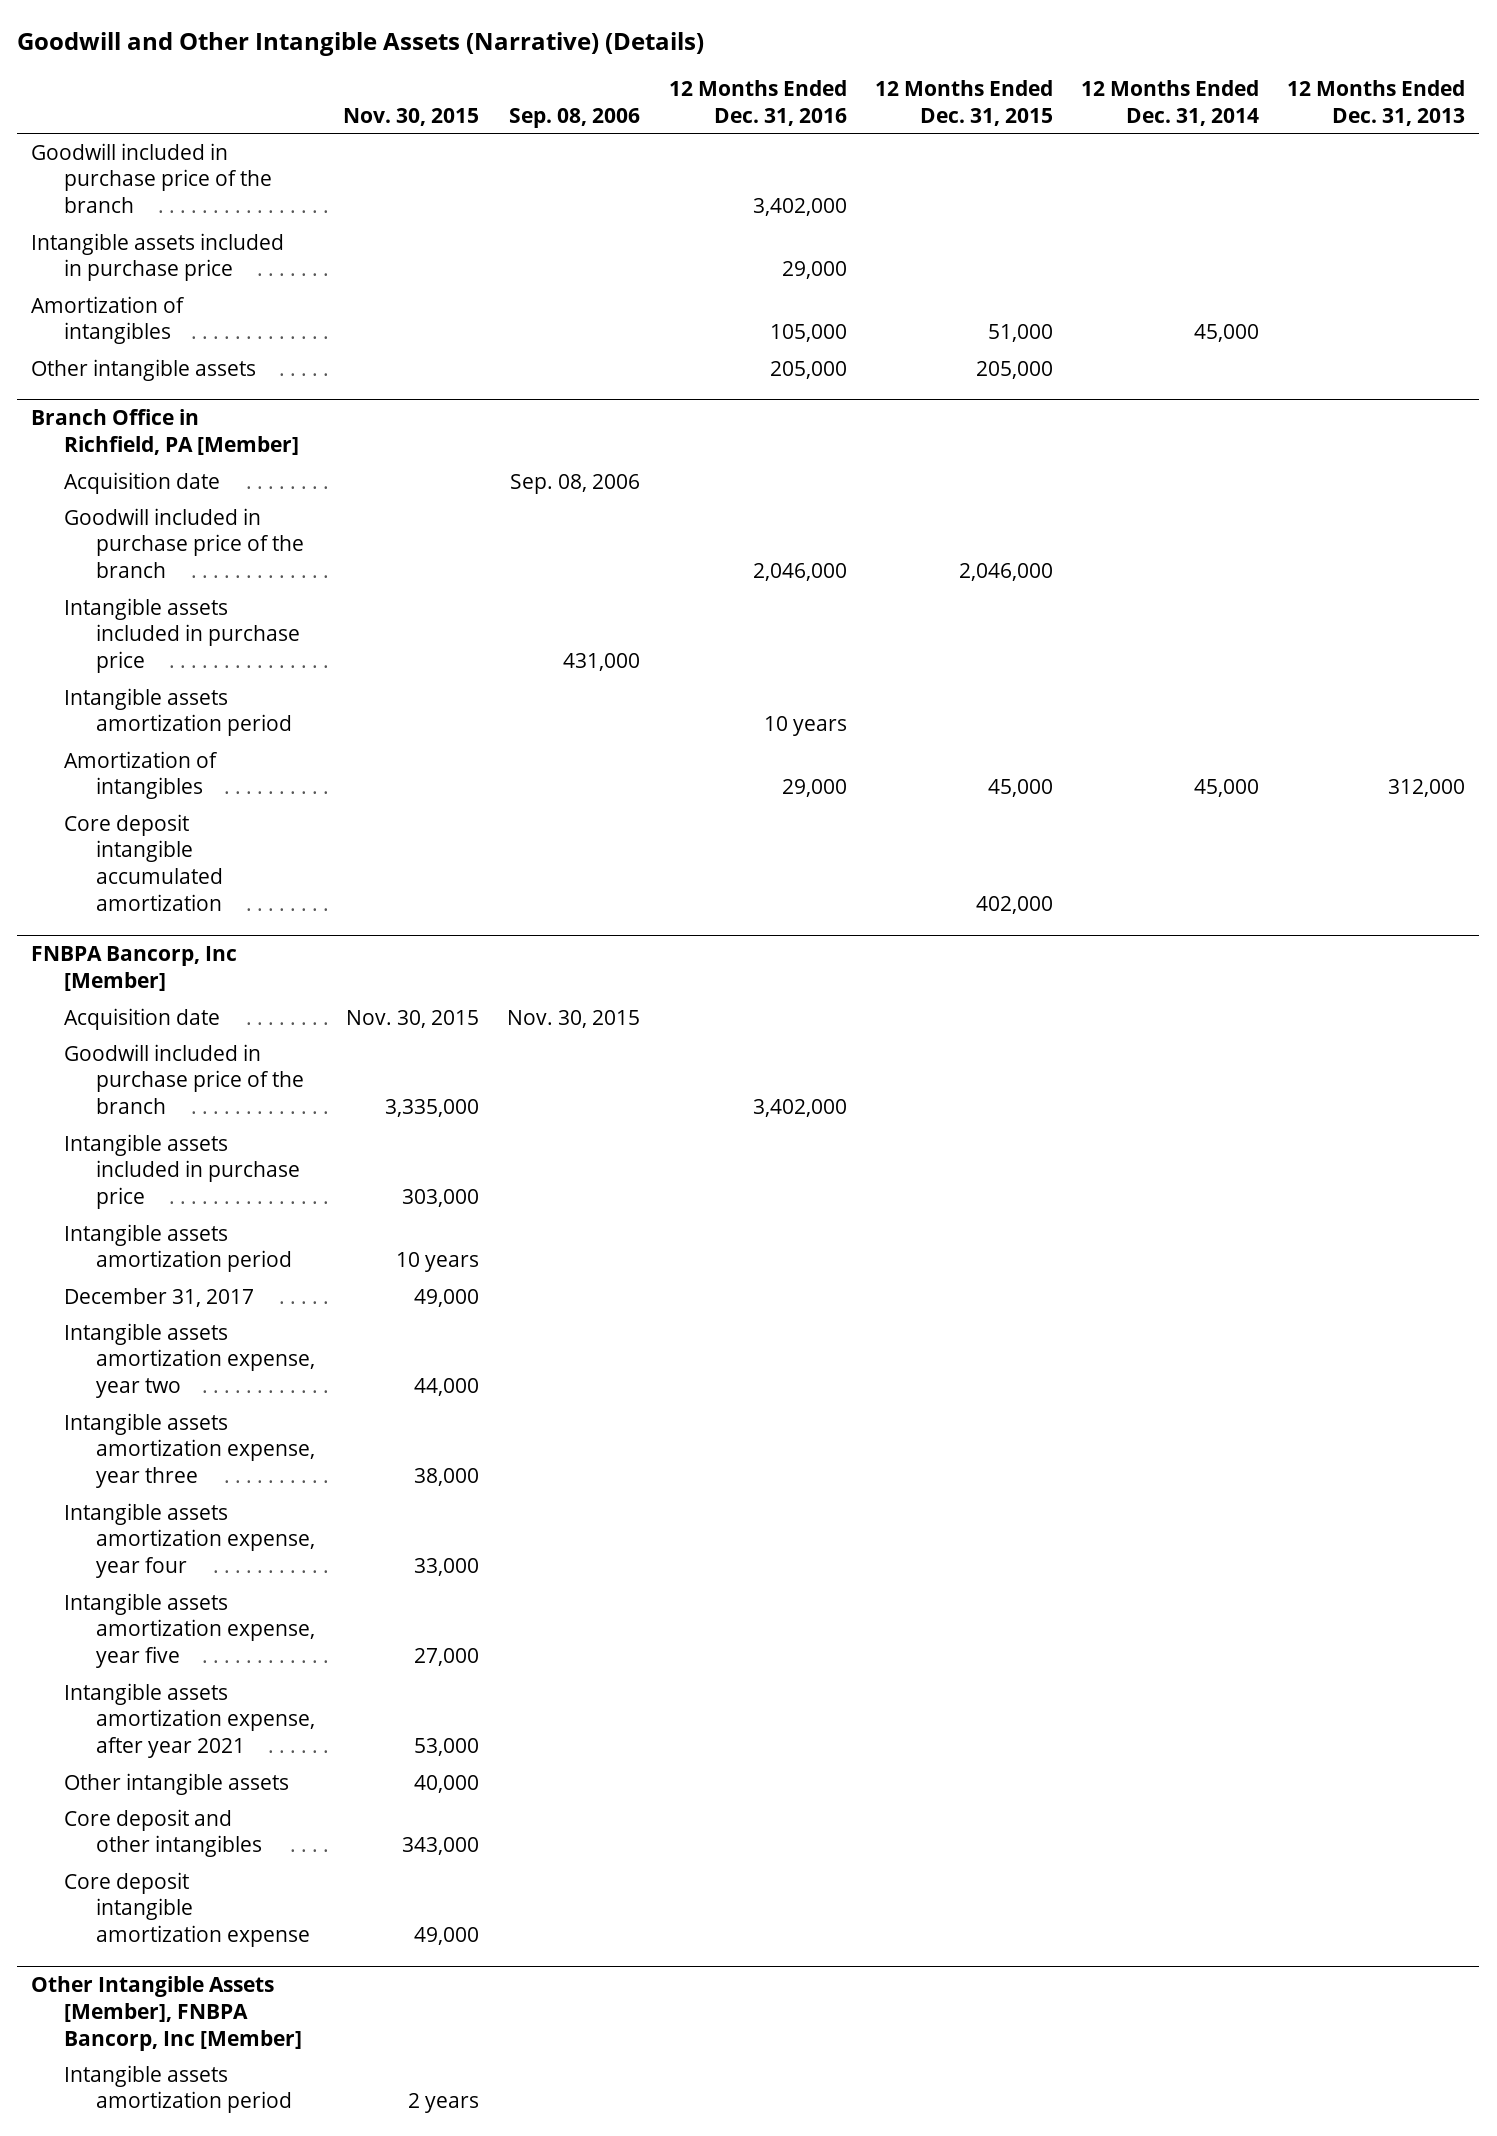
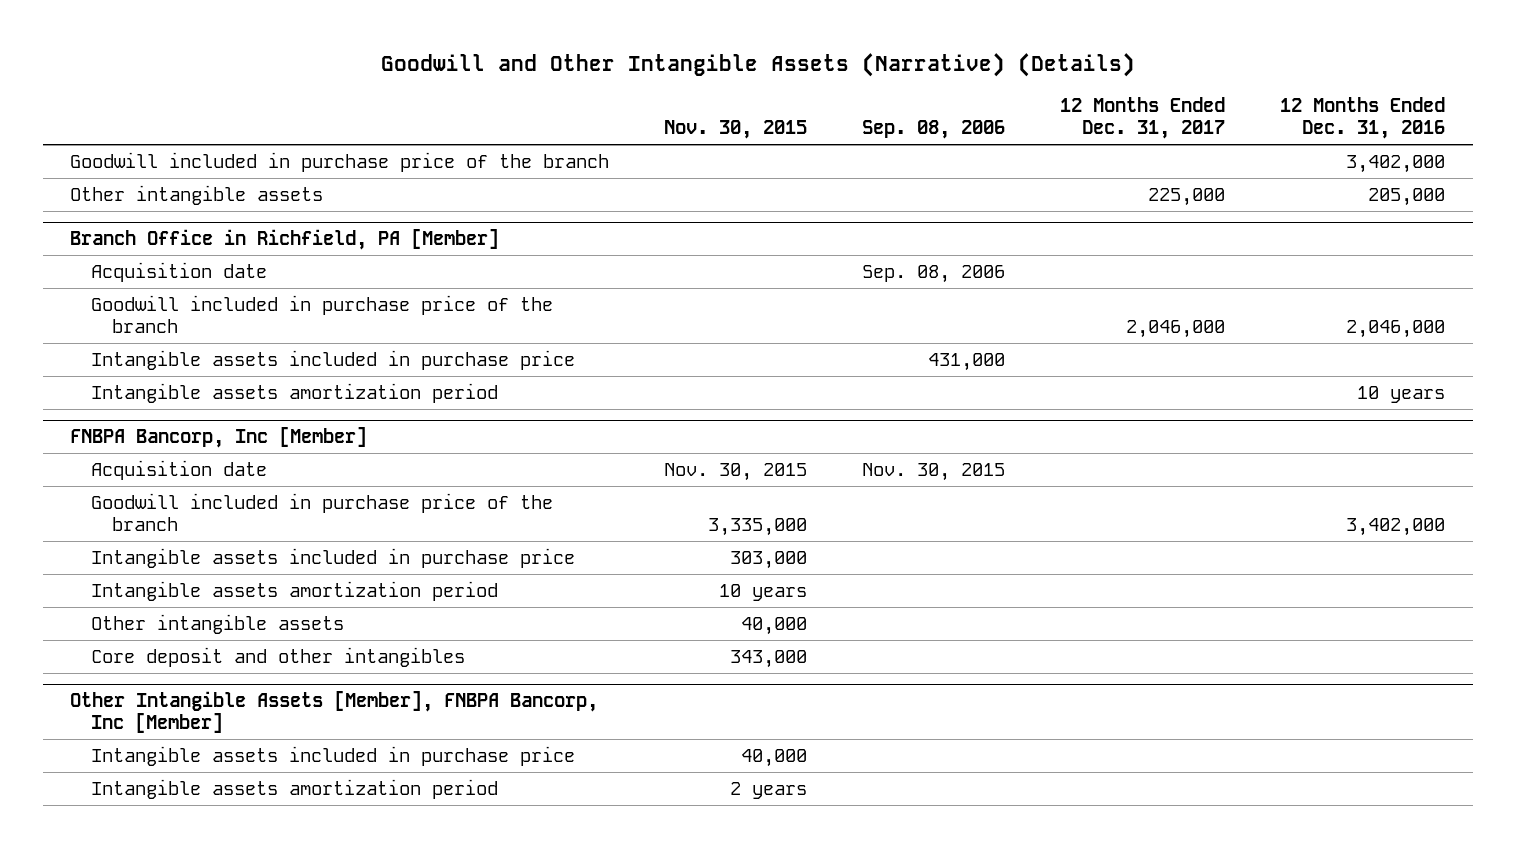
[874,79,1053,126] 12 Months Ended Dec. 31, 2015 -> none
[1080,79,1259,126] 12 Months Ended Dec. 31, 2014 -> none
[1287,79,1466,126] 12 Months Ended Dec. 31, 2013 -> none
none -> [1060,97,1226,140] 12 Months Ended Dec. 31, 2017
[31,232,285,282] Intangible assets included in purchase price -> none
[31,295,186,345] Amortization of intangibles -> none
[63,750,218,800] Amortization of intangibles -> none
[63,813,223,912] Core deposit intangible accumulated amortization -> none
[63,1287,254,1307] December 31, 2017 -> none
[63,1322,315,1399] Intangible assets amortization expense, year two -> none
[63,1412,315,1489] Intangible assets amortization expense, year three -> none
[63,1502,315,1579] Intangible assets amortization expense, year four -> none
[63,1592,315,1669] Intangible assets amortization expense, year five -> none
[63,1682,315,1759] Intangible assets amortization expense, after year 2021 -> none
[63,1871,310,1948] Core deposit intangible amortization expense -> none
none -> [91,745,576,766] Intangible assets included in purchase price

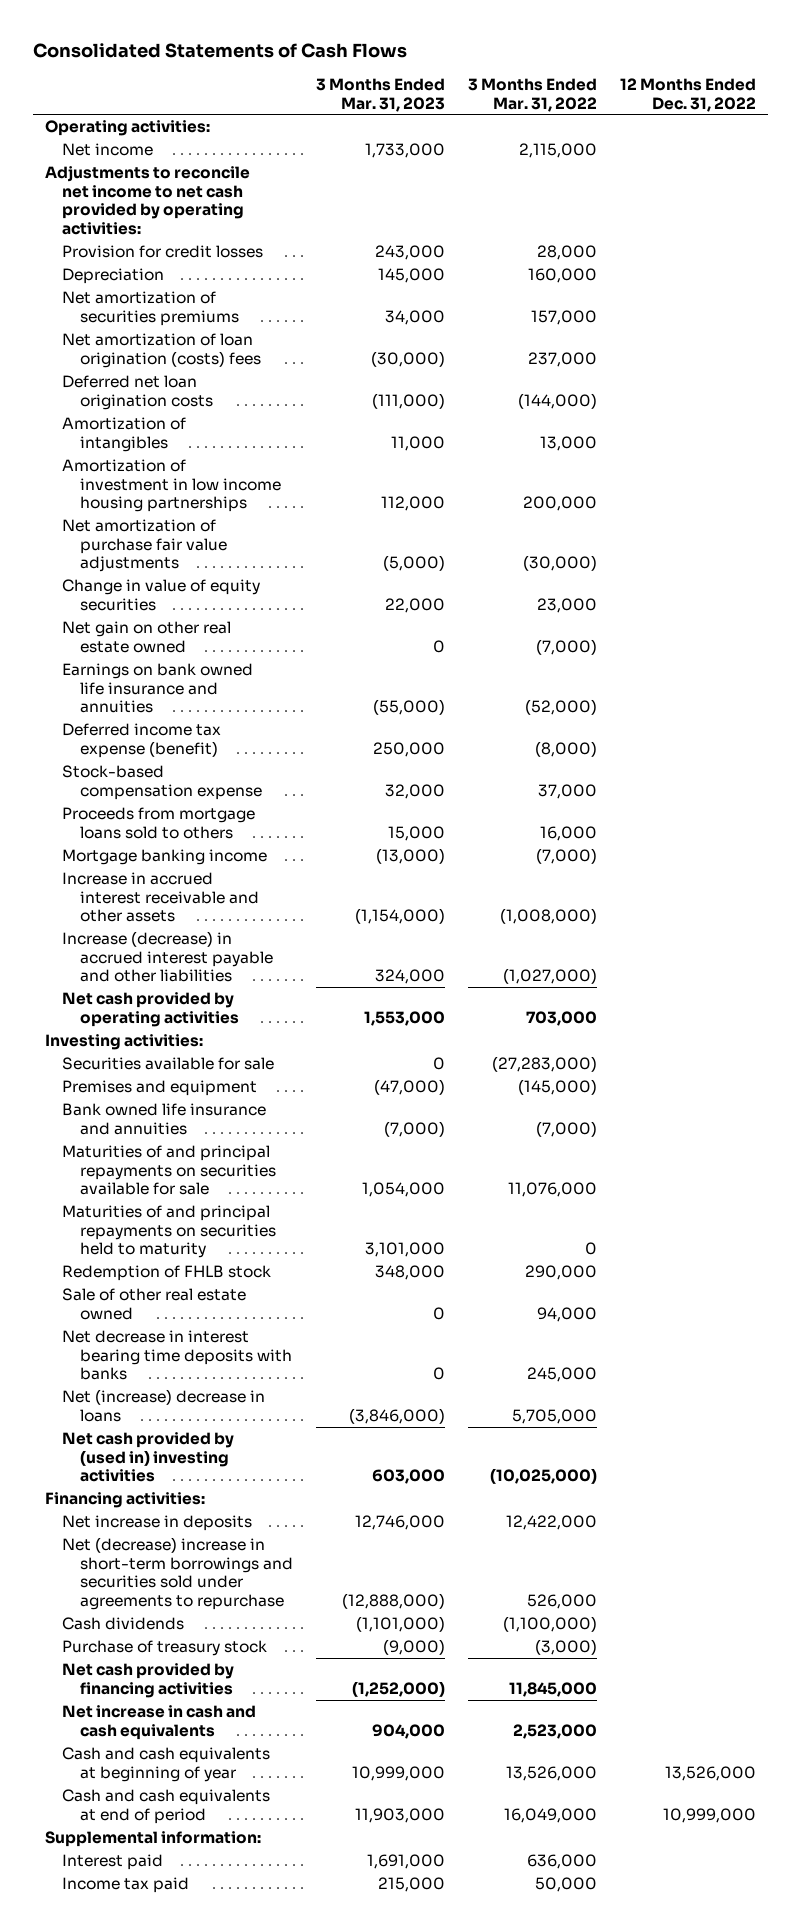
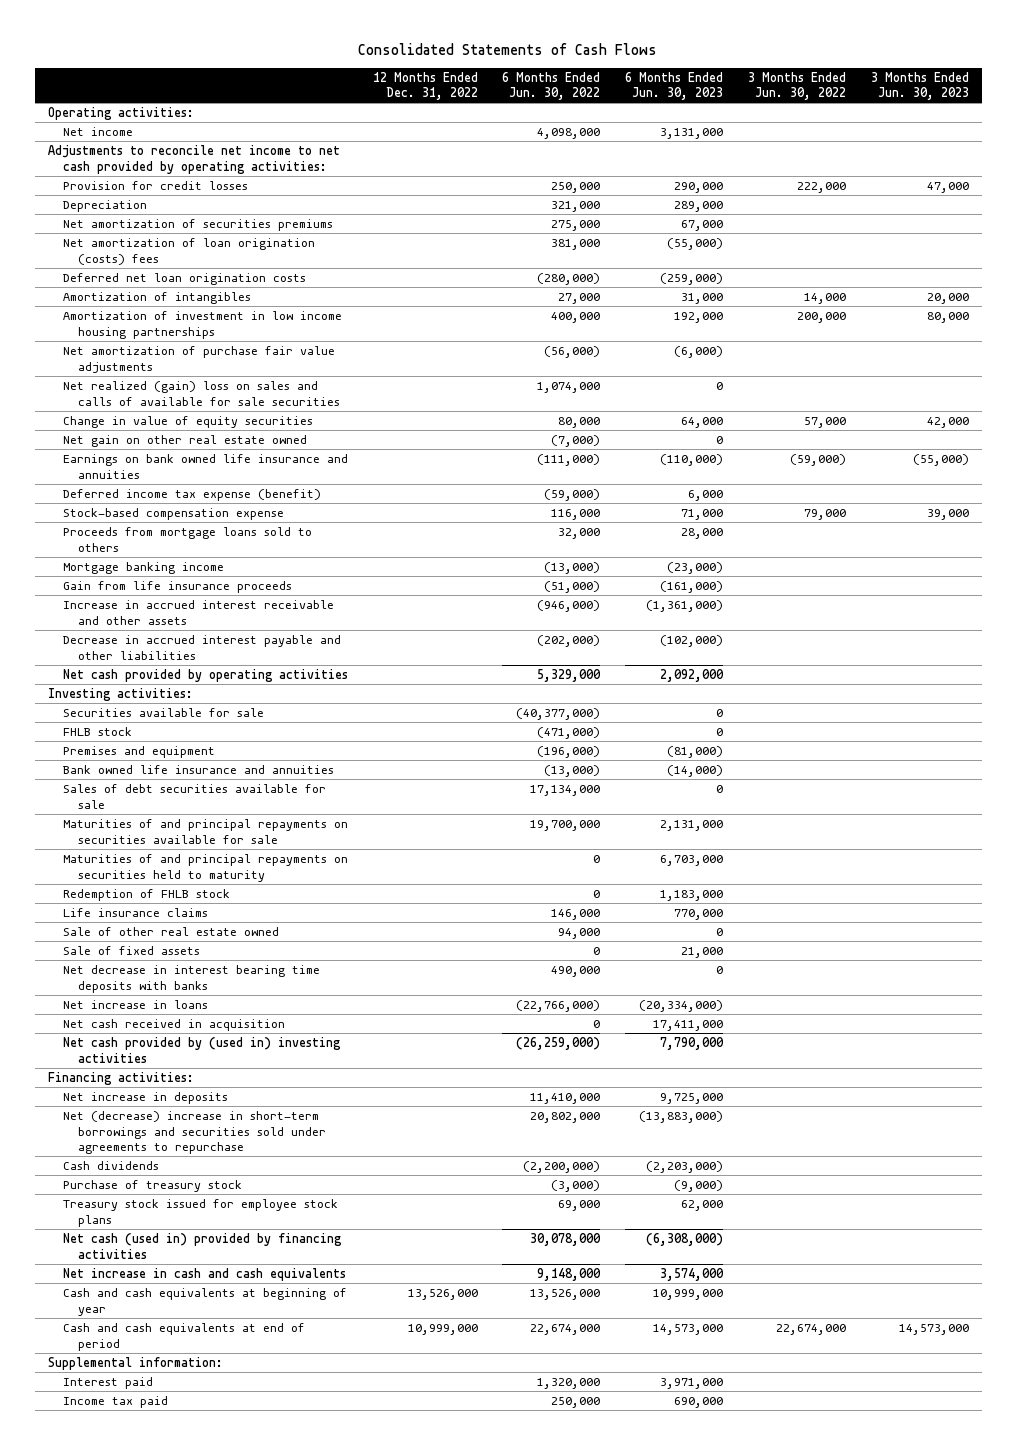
[315,78,445,112] 3 Months Ended Mar. 31, 2023 -> none
[467,78,597,112] 3 Months Ended Mar. 31, 2022 -> none
none -> [502,71,601,101] 6 Months Ended Jun. 30, 2022
none -> [625,71,724,101] 6 Months Ended Jun. 30, 2023
none -> [748,71,847,101] 3 Months Ended Jun. 30, 2022
none -> [871,71,970,101] 3 Months Ended Jun. 30, 2023
none -> [62,380,340,406] Net realized (gain) loss on sales and calls of available for sale securities
none -> [62,580,292,593] Gain from life insurance proceeds
[62,931,273,983] Increase (decrease) in accrued interest payable and other liabilities -> [62,634,341,660] Decrease in accrued interest payable and other liabilities
none -> [62,726,132,736] FHLB stock
none -> [62,783,326,809] Sales of debt securities available for sale
none -> [62,907,208,917] Life insurance claims
none -> [62,945,200,955] Sale of fixed assets
[62,1389,266,1422] Net (increase) decrease in loans -> [62,999,208,1009] Net increase in loans
none -> [62,1018,285,1031] Net cash received in acquisition
none -> [62,1198,338,1227] Treasury stock issued for employee stock plans
[62,1663,235,1698] Net cash provided by financing activities -> [62,1232,342,1259] Net cash (used in) provided by financing activities

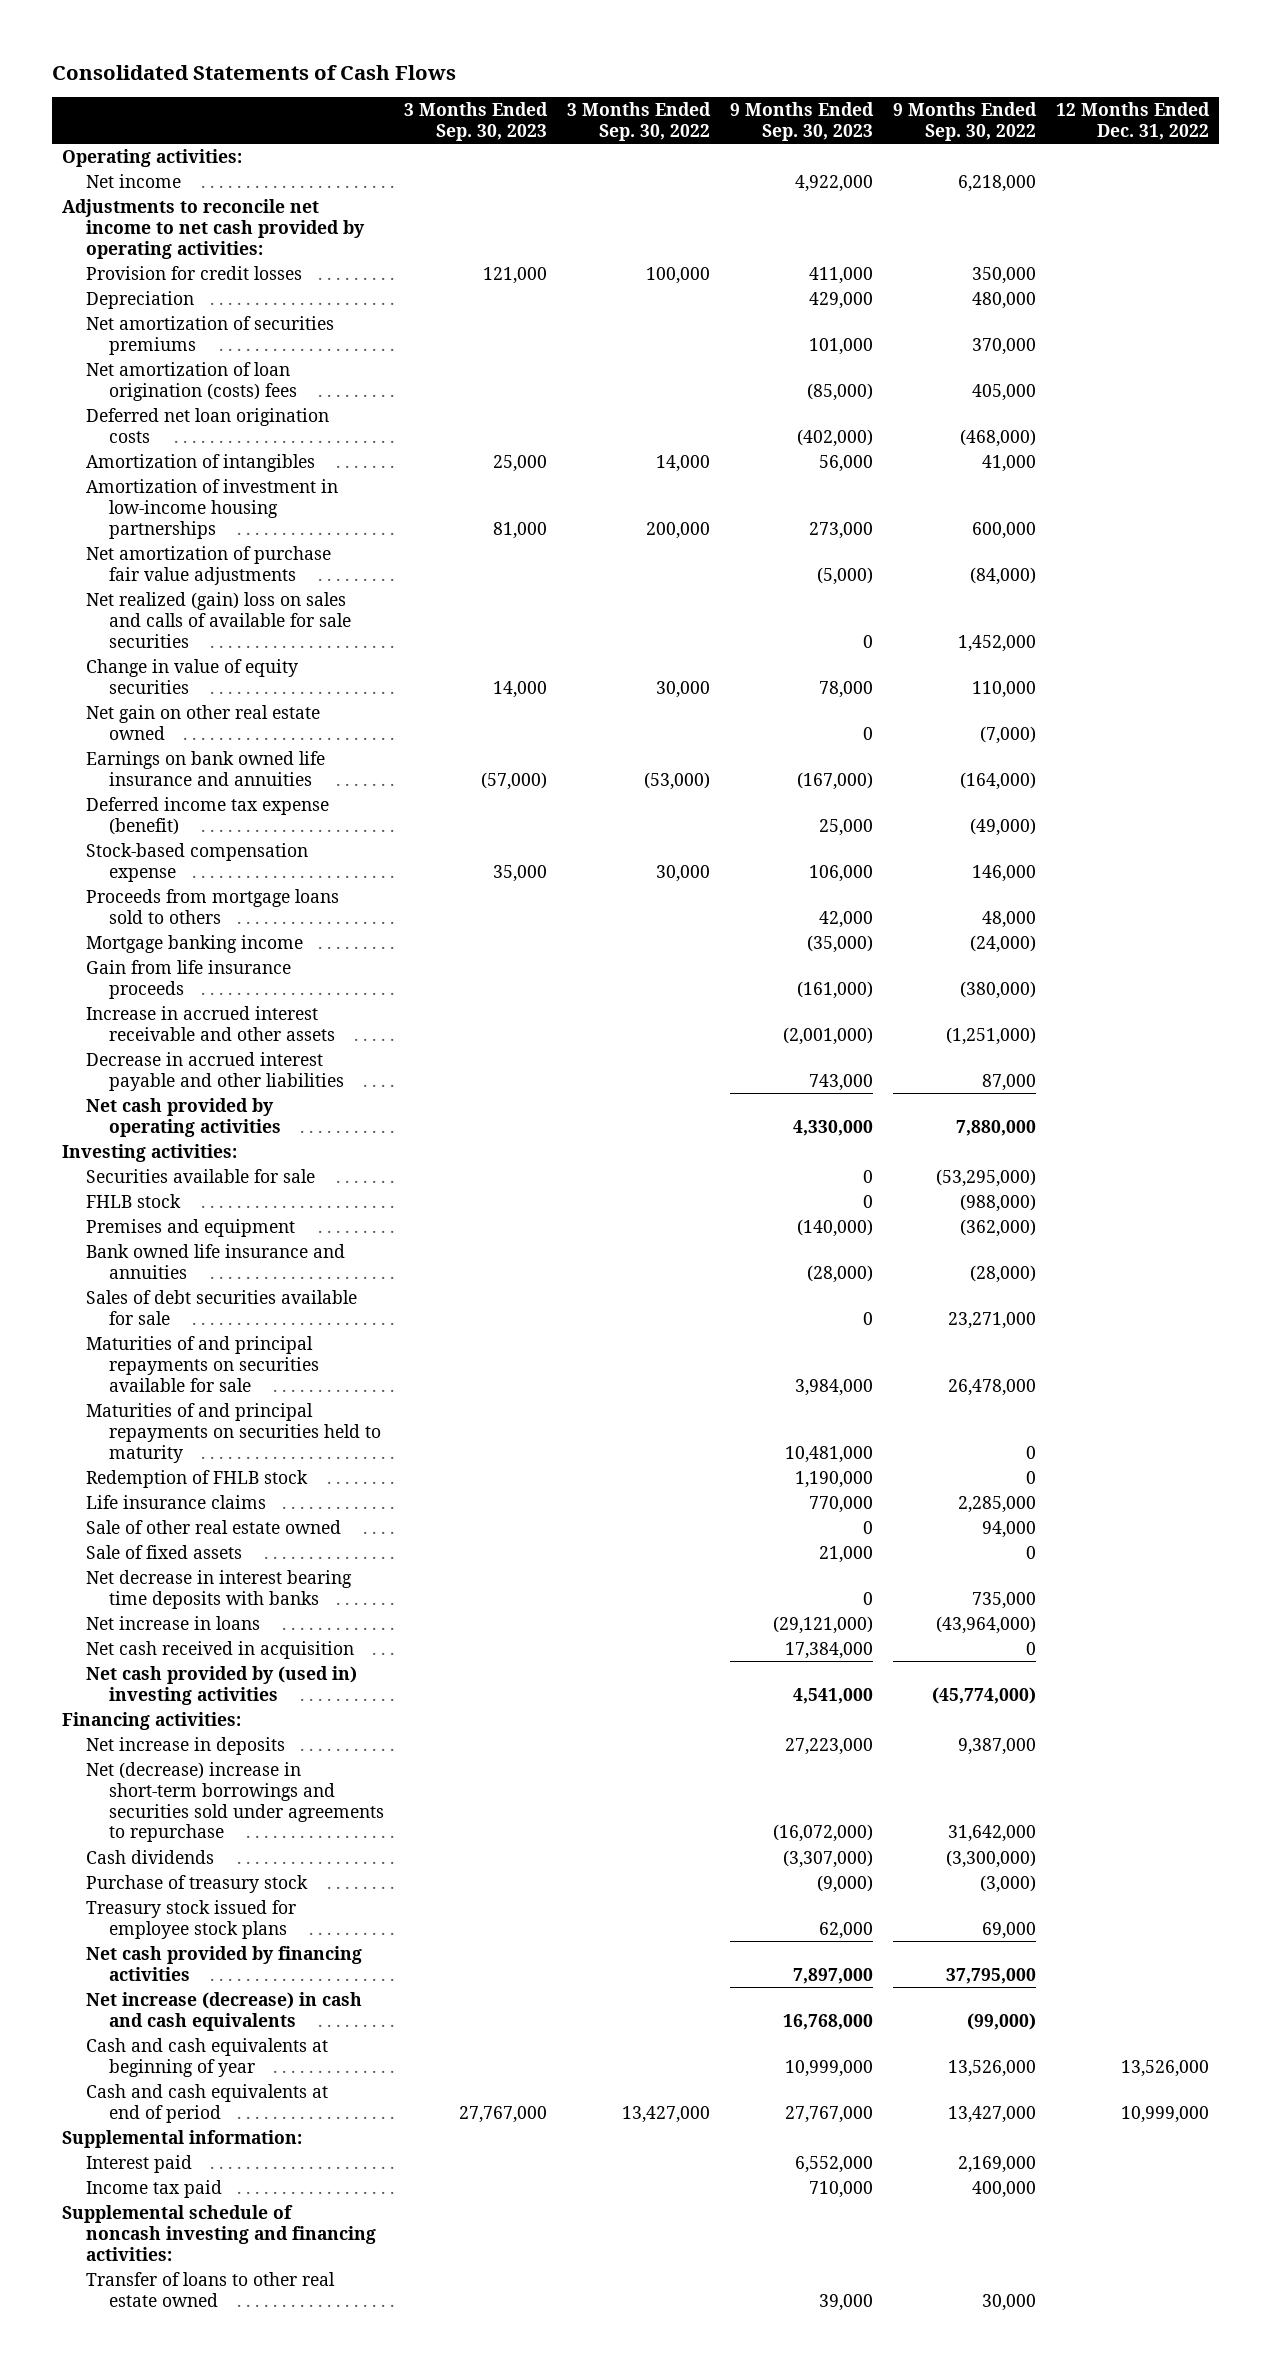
[502,71,601,101] 6 Months Ended Jun. 30, 2022 -> none
[625,71,724,101] 6 Months Ended Jun. 30, 2023 -> none
[748,71,847,101] 3 Months Ended Jun. 30, 2022 -> none
[871,71,970,101] 3 Months Ended Jun. 30, 2023 -> none
none -> [403,102,548,141] 3 Months Ended Sep. 30, 2023
none -> [566,102,711,141] 3 Months Ended Sep. 30, 2022
none -> [729,102,874,141] 9 Months Ended Sep. 30, 2023
none -> [892,102,1037,141] 9 Months Ended Sep. 30, 2022
[62,310,342,339] Amortization of investment in low income housing partnerships -> [85,479,338,539] Amortization of investment in low-income housing partnerships
[62,1232,342,1259] Net cash (used in) provided by financing activities -> [85,1946,362,1981] Net cash provided by financing activities
[62,1267,346,1281] Net increase in cash and cash equivalents -> [85,1992,362,2031] Net increase (decrease) in cash and cash equivalents
none -> [62,2205,376,2261] Supplemental schedule of noncash investing and financing activities:
none -> [85,2272,335,2307] Transfer of loans to other real estate owned

